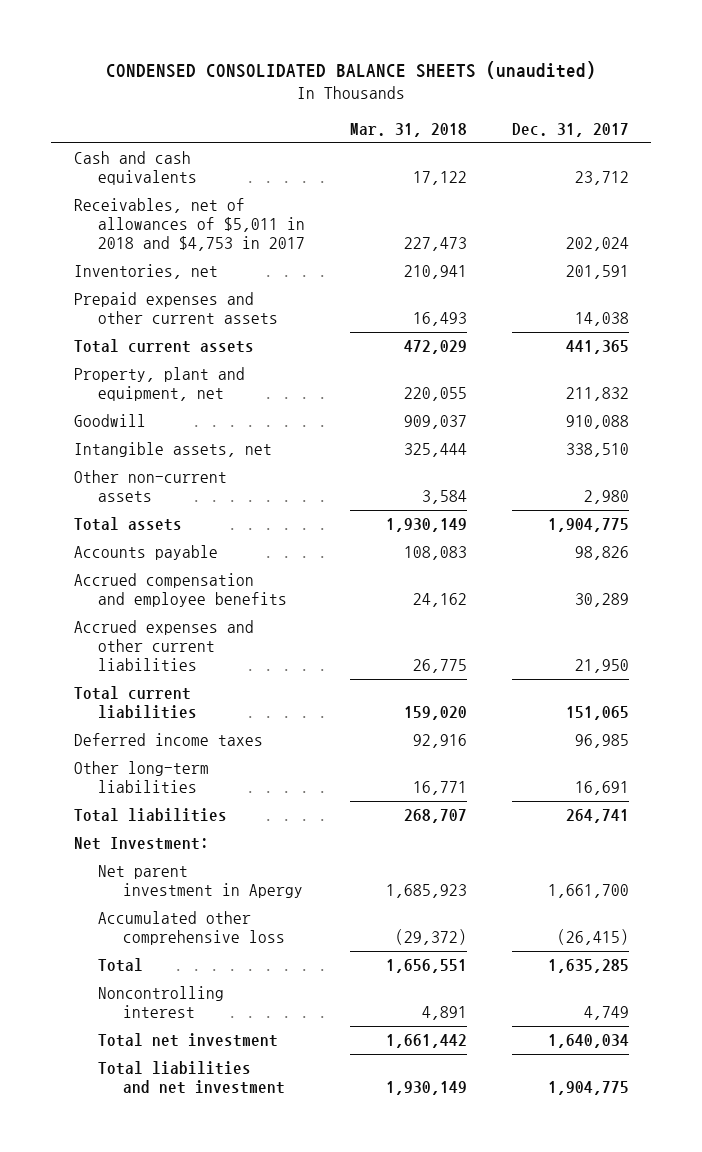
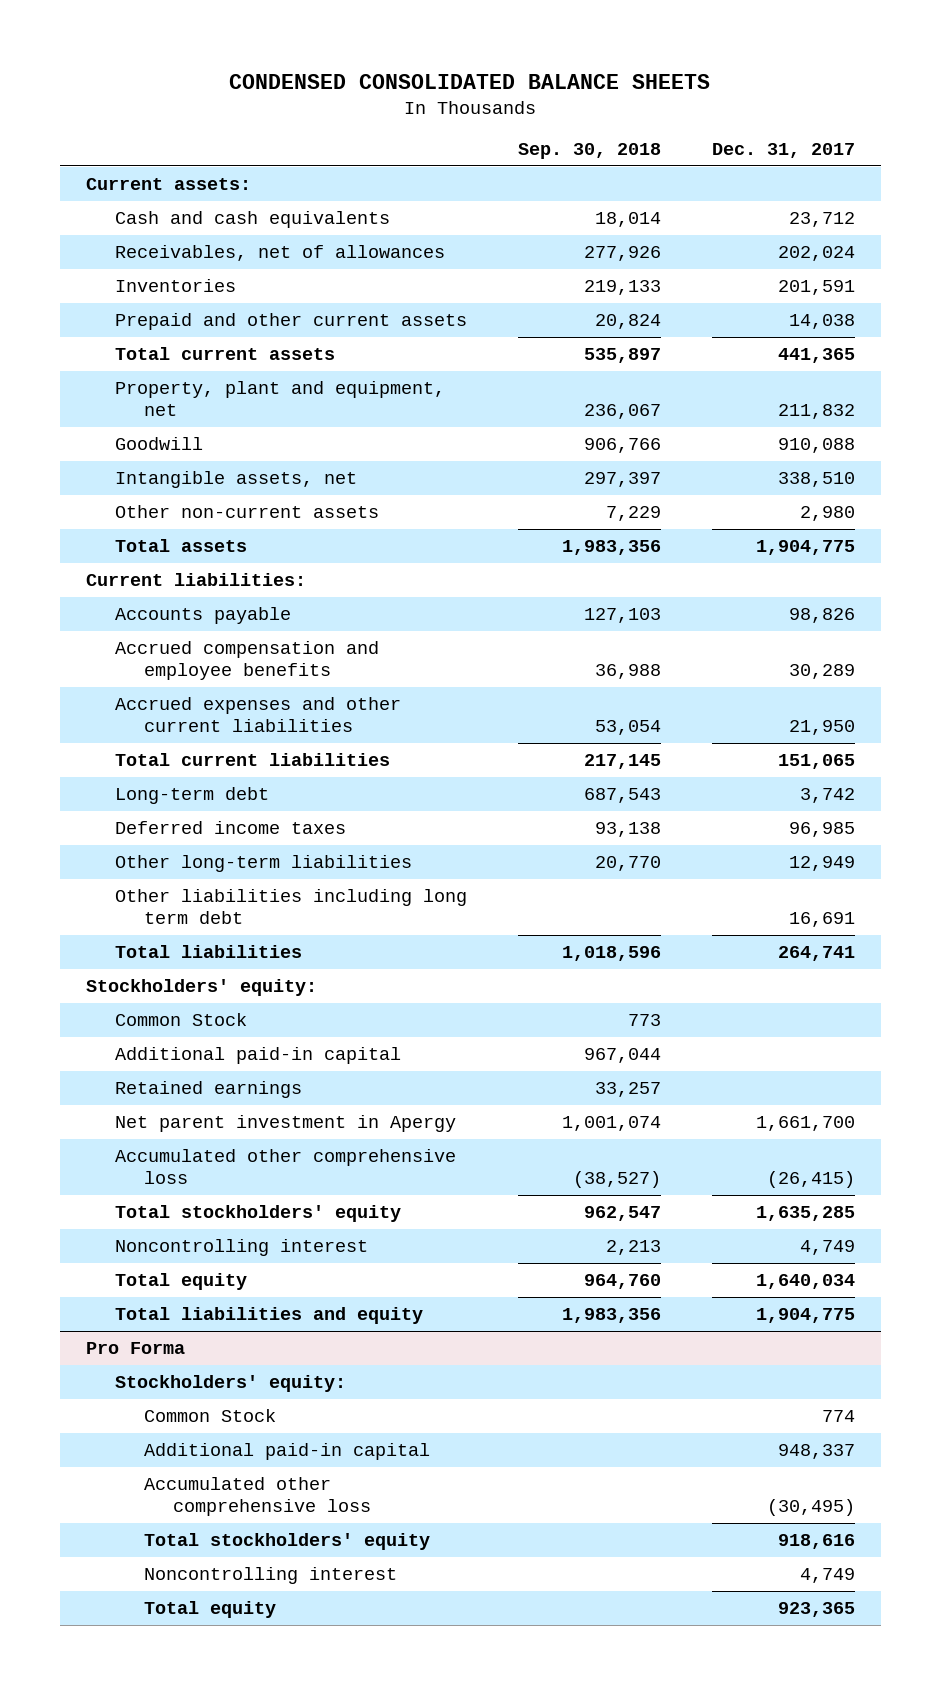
[106,61,597,80] CONDENSED CONSOLIDATED BALANCE SHEETS (unaudited) -> [229,73,711,89] CONDENSED CONSOLIDATED BALANCE SHEETS
[349,122,467,137] Mar. 31, 2018 -> none
none -> [517,143,661,160] Sep. 30, 2018
none -> [85,177,251,190] Current assets:
[73,198,306,252] Receivables, net of allowances of $5,011 in 2018 and $4,753 in 2017 -> [114,244,445,261] Receivables, net of allowances
[73,264,218,280] Inventories, net -> [114,278,236,292] Inventories
[73,292,279,325] Prepaid expenses and other current assets -> [114,312,467,330] Prepaid and other current assets
none -> [85,572,306,586] Current liabilities:
none -> [114,786,269,804] Long-term debt
[574,781,629,796] 16,691 -> [789,855,856,871] 12,949
none -> [114,888,467,924] Other liabilities including long term debt
[73,837,209,851] Net Investment: -> [85,978,317,996] Stockholders' equity:
none -> [114,1012,247,1026] Common Stock
none -> [114,1046,401,1064] Additional paid-in capital
none -> [114,1080,302,1098] Retained earnings
[98,958,144,973] Total -> [114,1204,401,1222] Total stockholders' equity
[98,1033,279,1048] Total net investment -> [114,1272,247,1290] Total equity
[98,1061,285,1095] Total liabilities and net investment -> [114,1306,423,1324] Total liabilities and equity
none -> [85,1341,185,1354] Pro Forma
none -> [114,1374,346,1392] Stockholders' equity:
none -> [143,1408,276,1422] Common Stock
none -> [143,1442,430,1460] Additional paid-in capital
none -> [143,1476,372,1516] Accumulated other comprehensive loss
none -> [143,1532,430,1550] Total stockholders' equity
none -> [143,1566,397,1584] Noncontrolling interest
none -> [143,1600,276,1618] Total equity

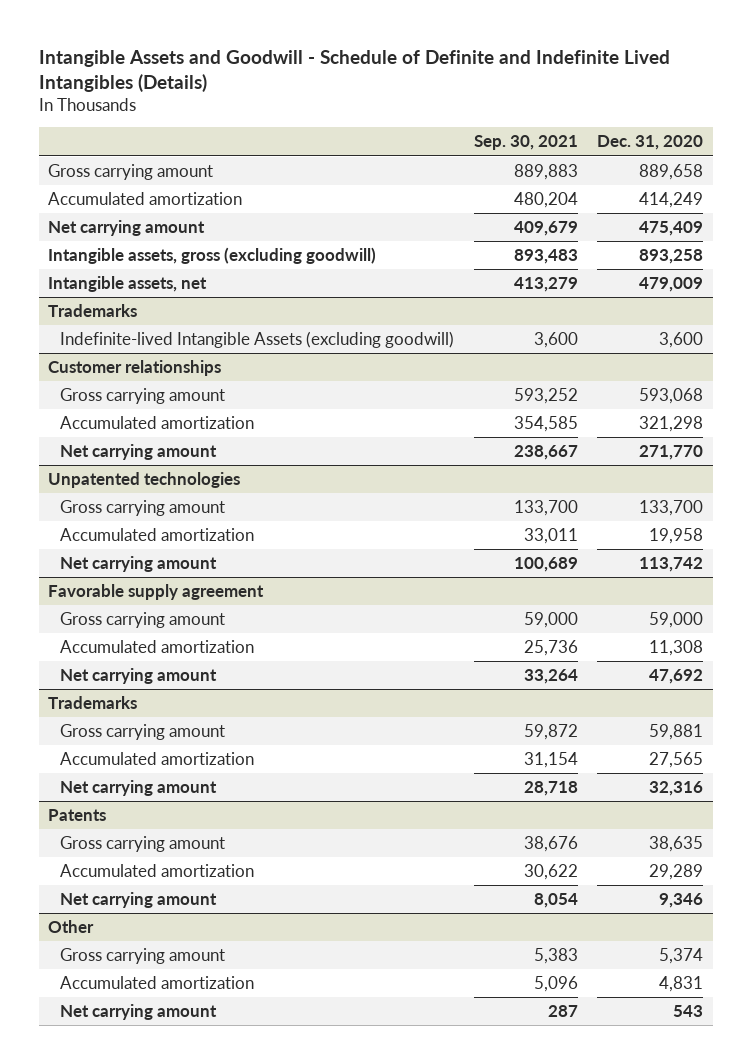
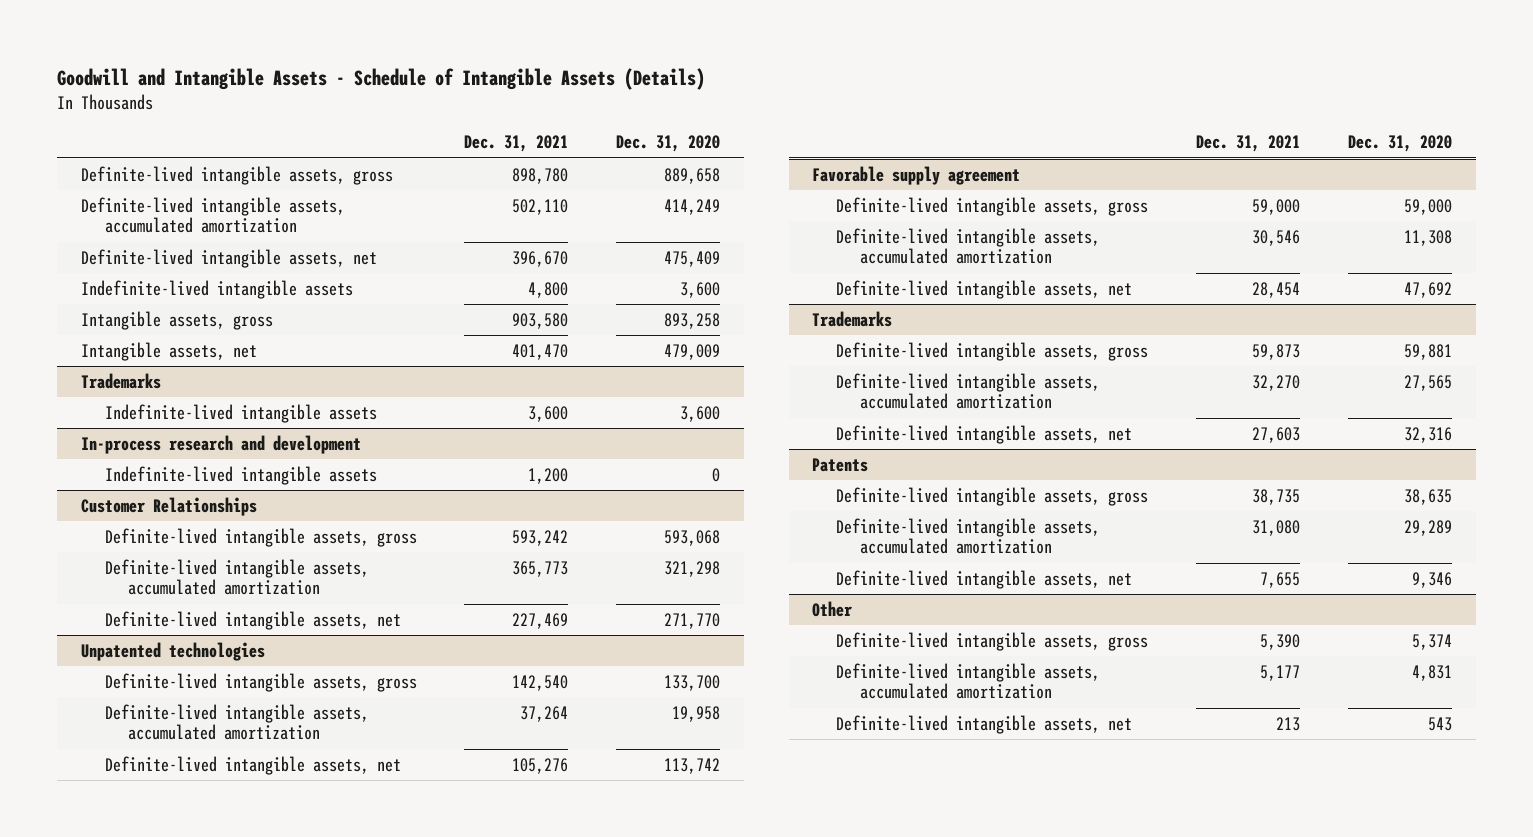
[38,49,670,93] Intangible Assets and Goodwill - Schedule of Definite and Indefinite Lived Intangibles (Details) -> [57,67,706,90] Goodwill and Intangible Assets - Schedule of Intangible Assets (Details)
[473,135,578,151] Sep. 30, 2021 -> none
none -> [464,135,569,153] Dec. 31, 2021
[48,164,214,181] Gross carrying amount -> [81,165,394,185] Definite-lived intangible assets, gross
[48,192,243,206] Accumulated amortization -> [81,196,346,234] Definite-lived intangible assets, accumulated amortization
[48,220,206,237] Net carrying amount -> [81,248,378,268] Definite-lived intangible assets, net
none -> [81,279,354,299] Indefinite-lived intangible assets
[48,247,377,265] Intangible assets, gross (excluding goodwill) -> [81,310,274,330] Intangible assets, gross
[60,331,455,349] Indefinite-lived Intangible Assets (excluding goodwill) -> [104,403,377,423] Indefinite-lived intangible assets
none -> [81,434,362,454] In-process research and development
none -> [104,465,377,485] Indefinite-lived intangible assets
[48,360,222,377] Customer relationships -> [81,496,258,516] Customer Relationships
[60,388,226,405] Gross carrying amount -> [104,527,417,547] Definite-lived intangible assets, gross
[60,416,255,430] Accumulated amortization -> [104,558,369,596] Definite-lived intangible assets, accumulated amortization
[60,444,218,461] Net carrying amount -> [104,610,401,630] Definite-lived intangible assets, net
[60,500,226,517] Gross carrying amount -> [104,672,417,692] Definite-lived intangible assets, gross
[60,528,255,542] Accumulated amortization -> [104,703,369,741] Definite-lived intangible assets, accumulated amortization
[60,556,218,573] Net carrying amount -> [104,755,401,775] Definite-lived intangible assets, net
[60,612,226,629] Gross carrying amount -> [836,196,1149,216] Definite-lived intangible assets, gross
[60,640,255,654] Accumulated amortization -> [836,227,1101,265] Definite-lived intangible assets, accumulated amortization
[60,668,218,685] Net carrying amount -> [836,279,1133,299] Definite-lived intangible assets, net
[60,724,226,741] Gross carrying amount -> [836,341,1149,361] Definite-lived intangible assets, gross
[60,752,255,766] Accumulated amortization -> [836,372,1101,410] Definite-lived intangible assets, accumulated amortization
[60,780,218,797] Net carrying amount -> [836,424,1133,444] Definite-lived intangible assets, net
[60,836,226,853] Gross carrying amount -> [836,486,1149,506] Definite-lived intangible assets, gross
[60,864,255,878] Accumulated amortization -> [836,517,1101,555] Definite-lived intangible assets, accumulated amortization
[60,892,218,909] Net carrying amount -> [836,569,1133,589] Definite-lived intangible assets, net
[60,948,226,965] Gross carrying amount -> [836,631,1149,651] Definite-lived intangible assets, gross
[60,976,255,990] Accumulated amortization -> [836,662,1101,700] Definite-lived intangible assets, accumulated amortization
[60,1004,218,1021] Net carrying amount -> [836,714,1133,734] Definite-lived intangible assets, net

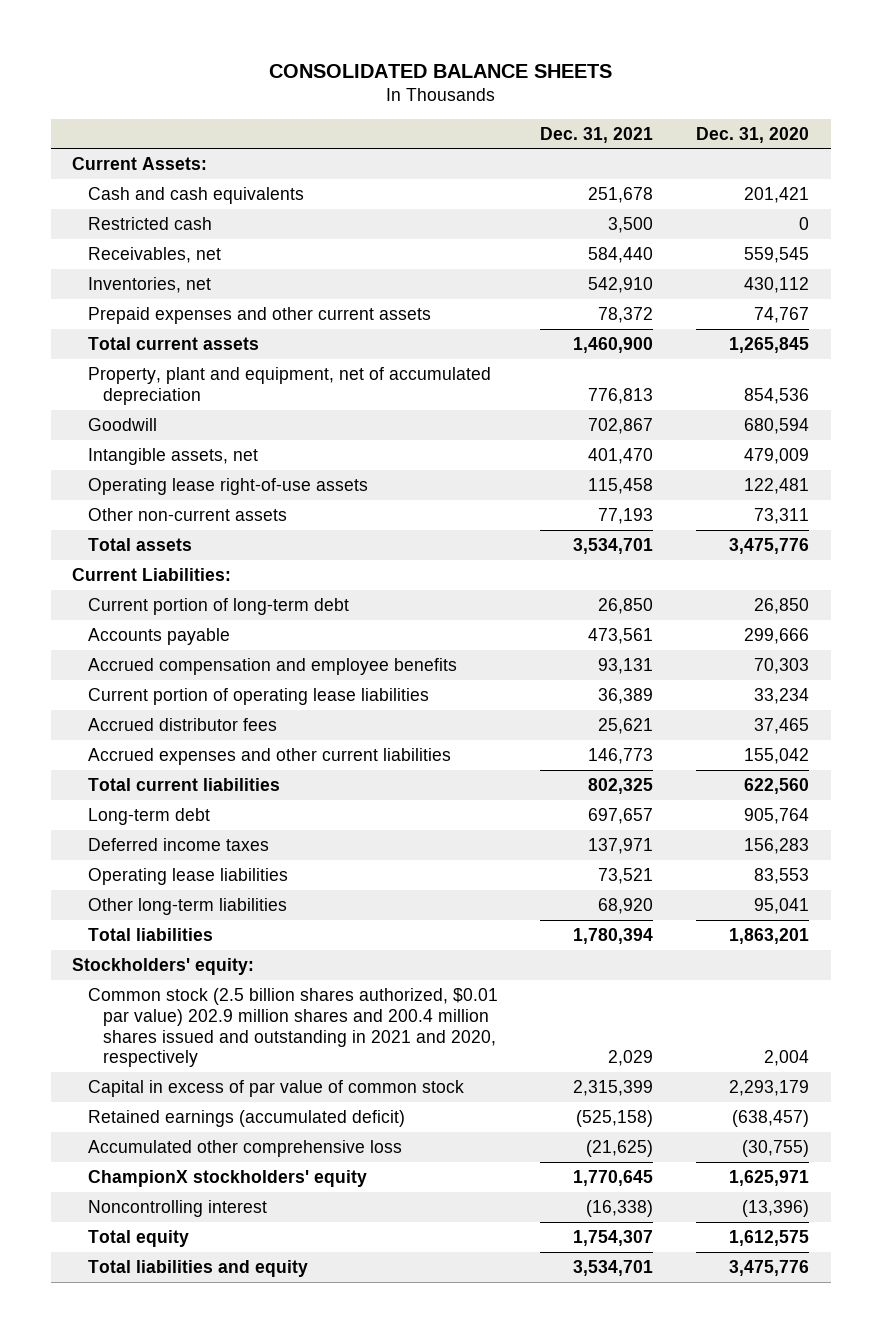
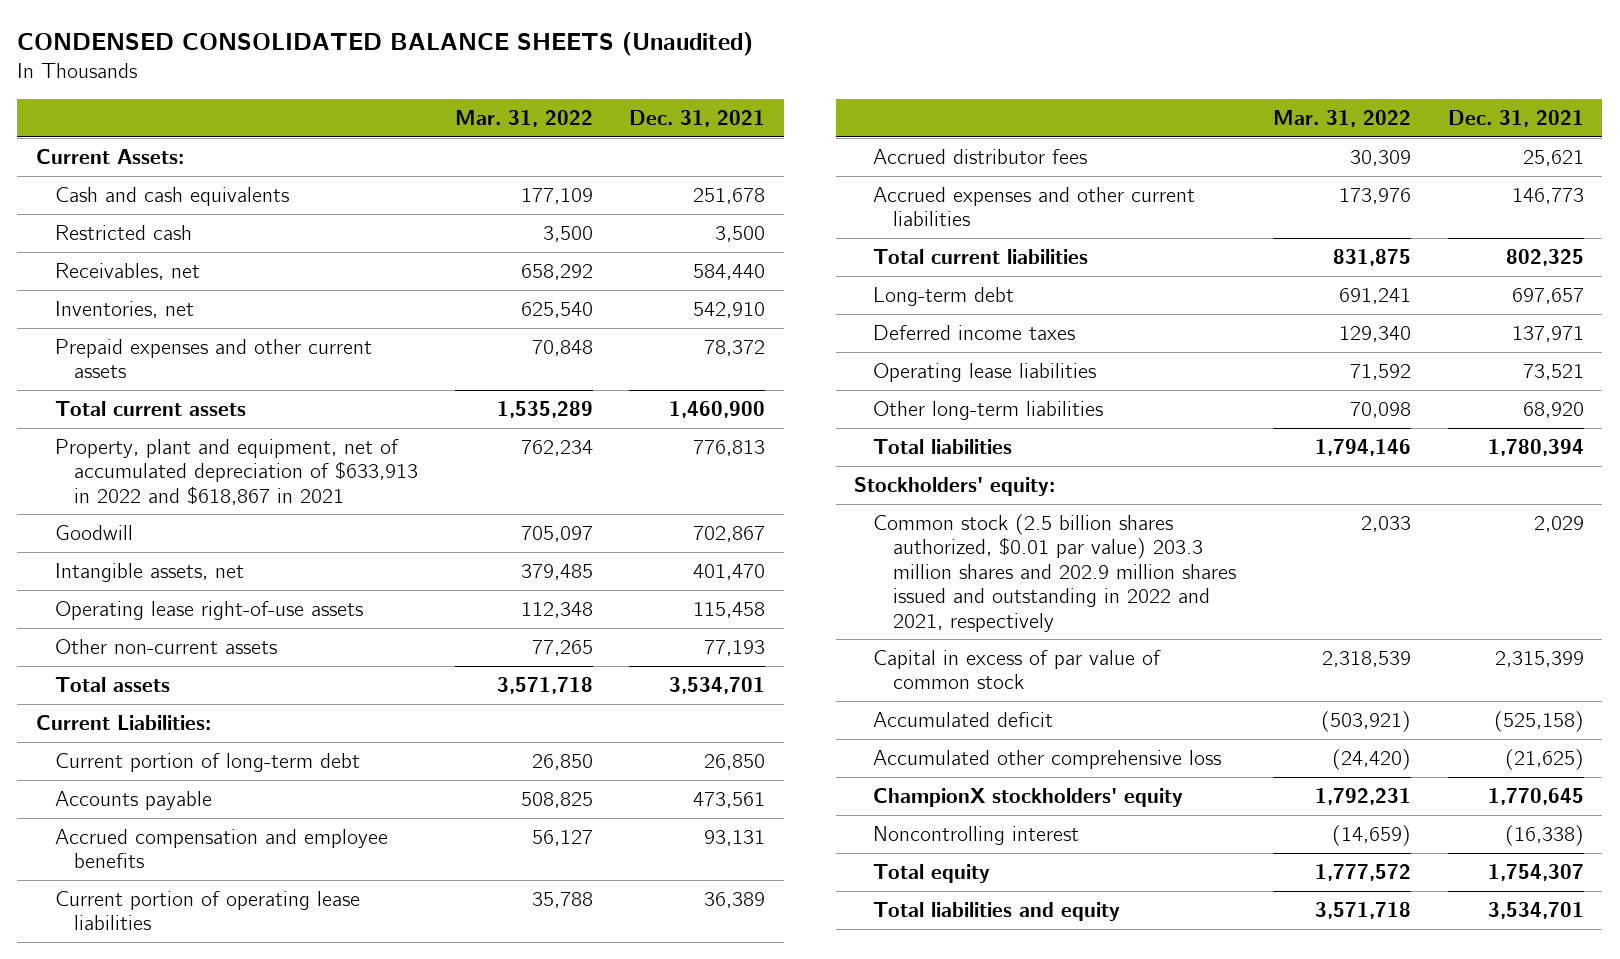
[268,63,612,78] CONSOLIDATED BALANCE SHEETS -> [17,31,754,56] CONDENSED CONSOLIDATED BALANCE SHEETS (Unaudited)
[696,126,810,143] Dec. 31, 2020 -> none
none -> [454,110,593,128] Mar. 31, 2022
[87,366,491,405] Property, plant and equipment, net of accumulated depreciation -> [54,438,418,505] Property, plant and equipment, net of accumulated depreciation of $633,913 in 2022 and $618,867 in 2021
[87,987,498,1068] Common stock (2.5 billion shares authorized, $0.01 par value) 202.9 million shares and 200.4 million shares issued and outstanding in 2021 and 2020, respectively -> [873,513,1236,632] Common stock (2.5 billion shares authorized, $0.01 par value) 203.3 million shares and 202.9 million shares issued and outstanding in 2022 and 2021, respectively
[87,1109,405,1127] Retained earnings (accumulated deficit) -> [873,711,1054,727] Accumulated deficit

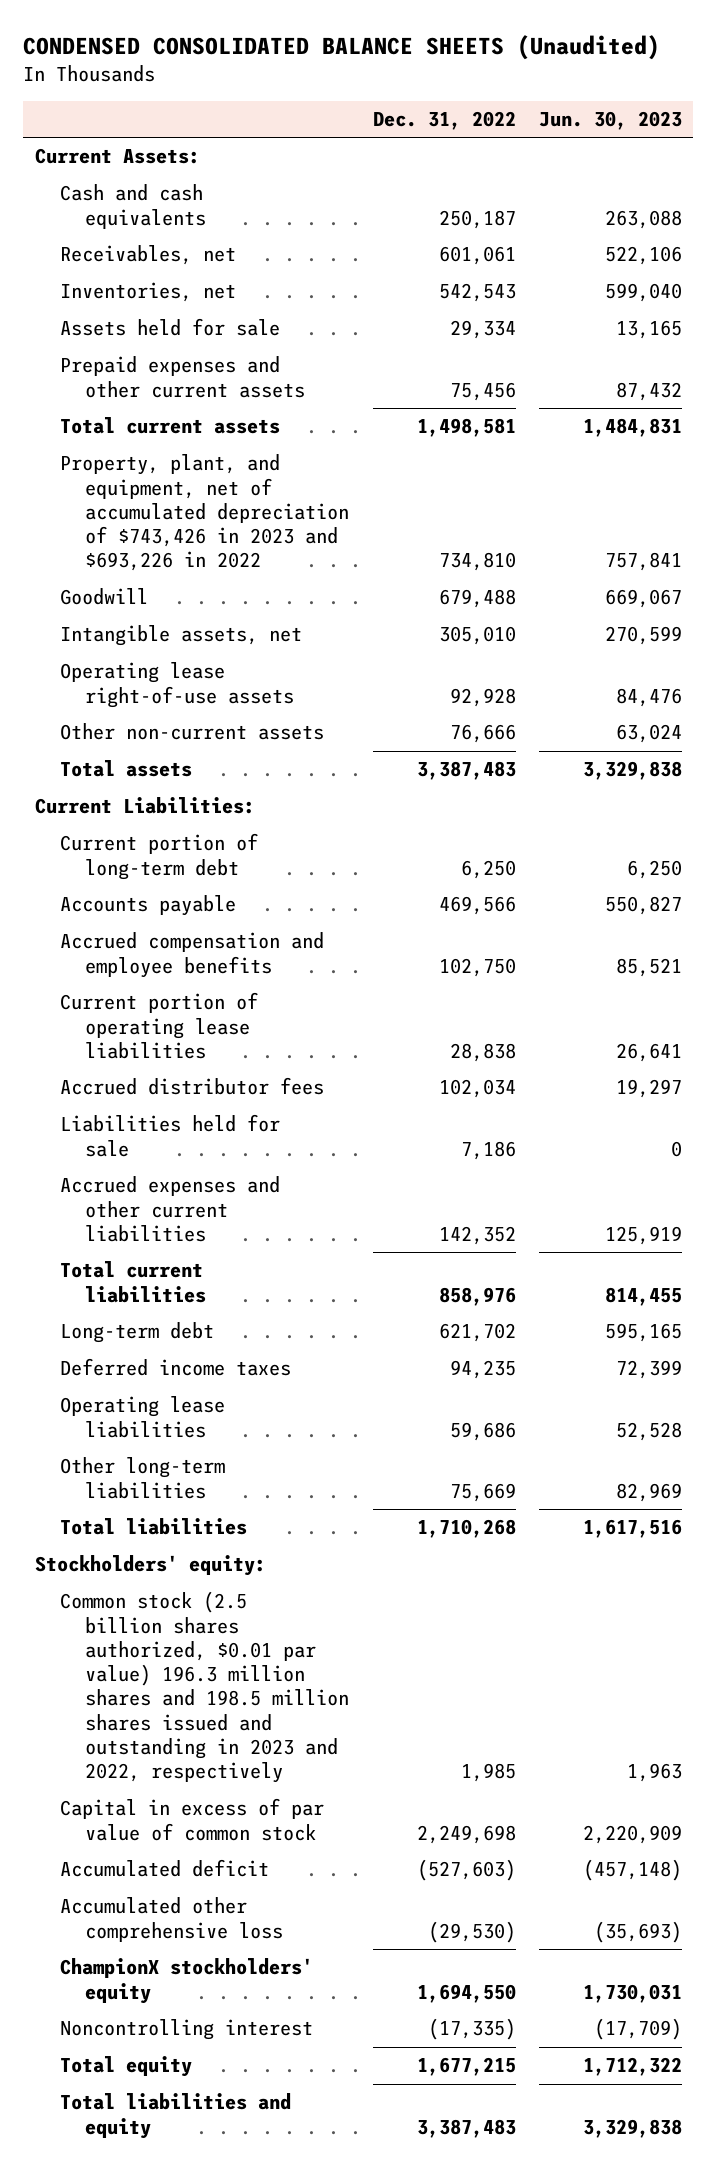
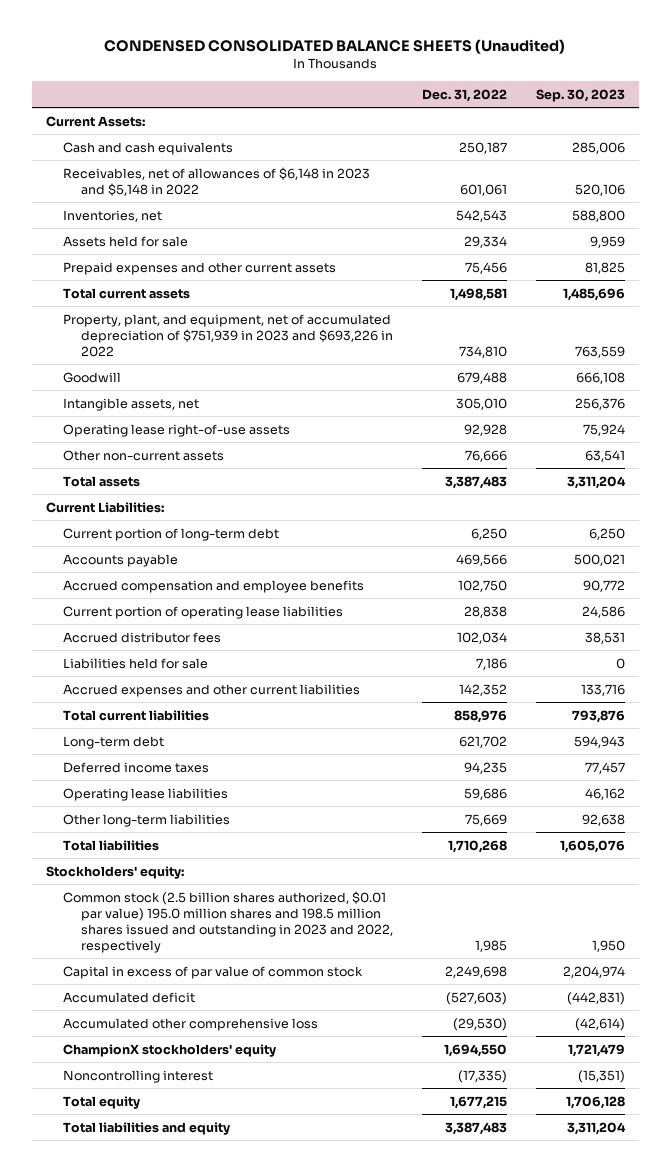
[538,111,682,131] Jun. 30, 2023 -> none
none -> [535,88,625,102] Sep. 30, 2023
[60,245,237,266] Receivables, net -> [63,166,371,196] Receivables, net of allowances of $6,148 in 2023 and $5,148 in 2022
[60,454,350,572] Property, plant, and equipment, net of accumulated depreciation of $743,426 in 2023 and $693,226 in 2022 -> [63,313,393,357] Property, plant, and equipment, net of accumulated depreciation of $751,939 in 2023 and $693,226 in 2022
[60,1591,350,1784] Common stock (2.5 billion shares authorized, $0.01 par value) 196.3 million shares and 198.5 million shares issued and outstanding in 2023 and 2022, respectively -> [63,890,393,954] Common stock (2.5 billion shares authorized, $0.01 par value) 195.0 million shares and 198.5 million shares issued and outstanding in 2023 and 2022, respectively

